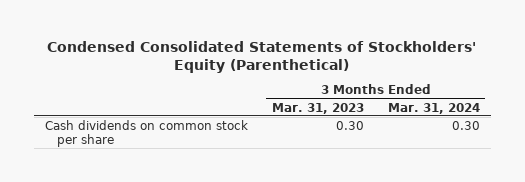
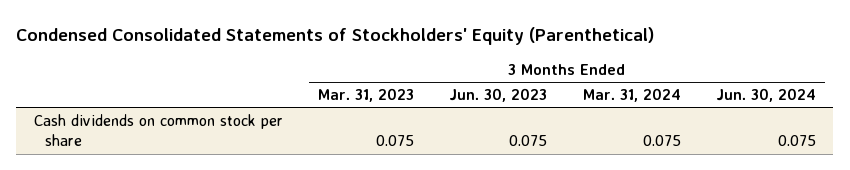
none -> [449,88,548,103] Jun. 30, 2023
none -> [715,88,816,103] Jun. 30, 2024
[335,120,364,130] 0.30 -> [376,135,415,147] 0.075
[451,120,480,130] 0.30 -> [642,135,681,147] 0.075

